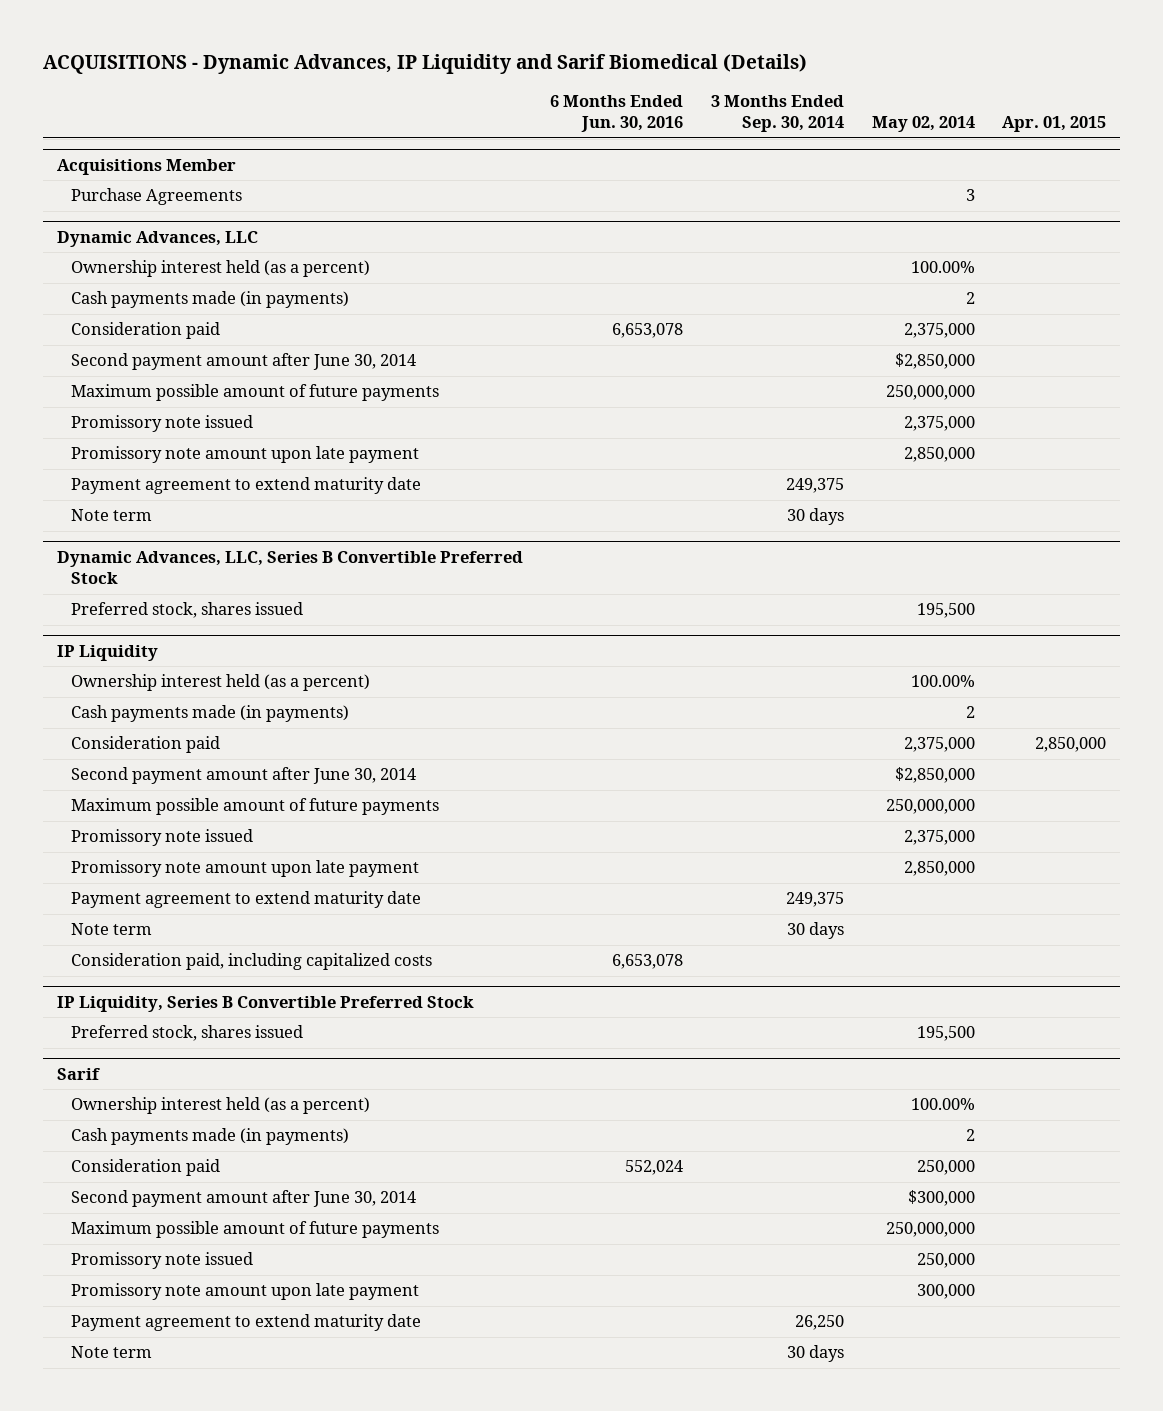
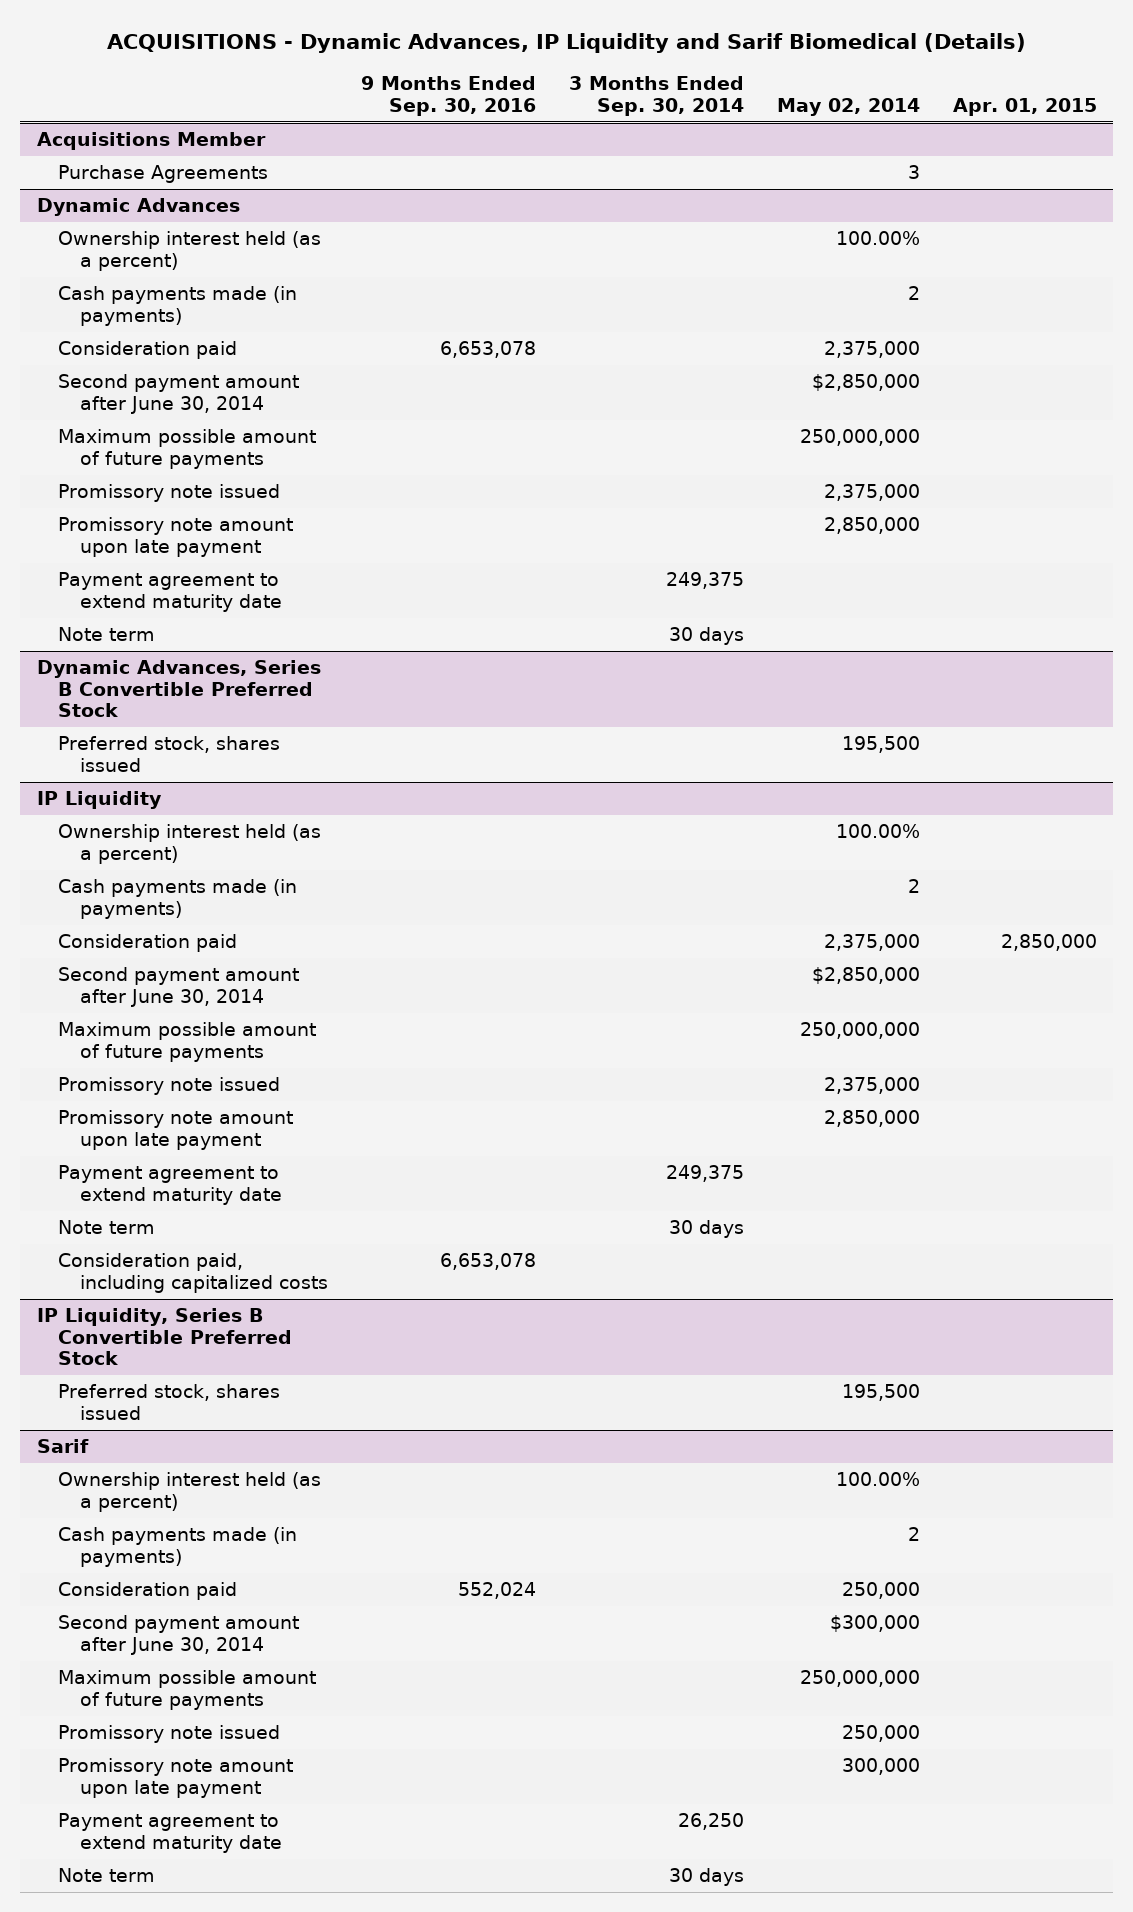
[550,94,684,133] 6 Months Ended Jun. 30, 2016 -> none
none -> [360,76,536,116] 9 Months Ended Sep. 30, 2016
[56,230,258,247] Dynamic Advances, LLC -> [36,198,240,217] Dynamic Advances
[56,550,523,585] Dynamic Advances, LLC, Series B Convertible Preferred Stock -> [36,660,321,718] Dynamic Advances, Series B Convertible Preferred Stock

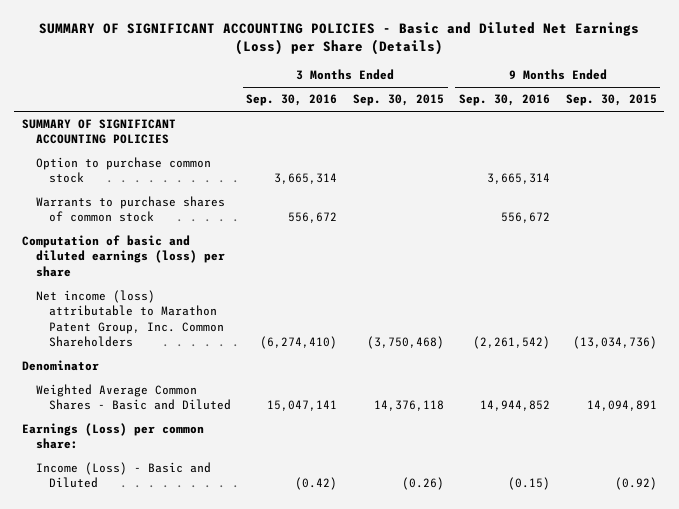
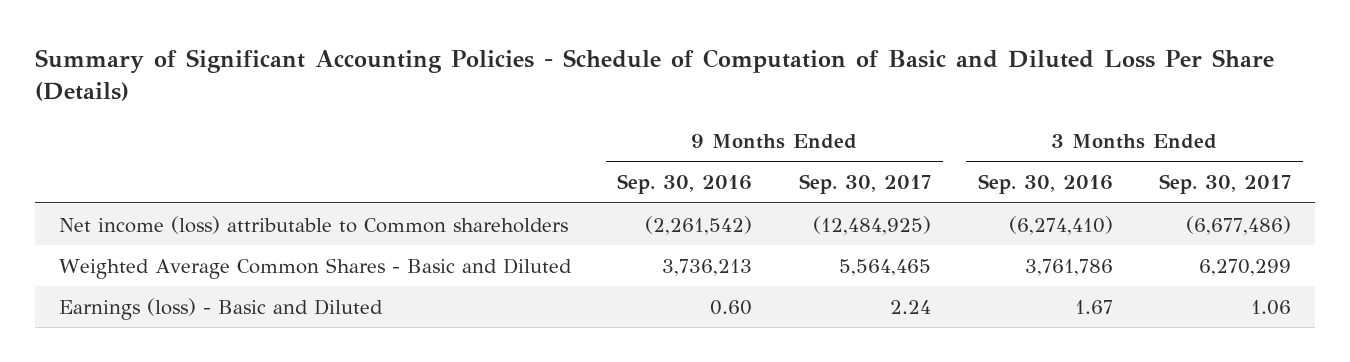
[39,21,640,56] SUMMARY OF SIGNIFICANT ACCOUNTING POLICIES - Basic and Diluted Net Earnings (Loss) per Share (Details) -> [35,49,1275,102] Summary of Significant Accounting Policies - Schedule of Computation of Basic and Diluted Loss Per Share (Details)
[352,94,444,107] Sep. 30, 2015 -> none
[565,94,657,107] Sep. 30, 2015 -> none
none -> [798,174,931,195] Sep. 30, 2017
none -> [1159,174,1292,195] Sep. 30, 2017
[22,119,177,145] SUMMARY OF SIGNIFICANT ACCOUNTING POLICIES -> none
[35,157,211,184] Option to purchase common stock -> none
[35,196,225,223] Warrants to purchase shares of common stock -> none
[22,235,225,277] Computation of basic and diluted earnings (loss) per share -> none
[22,360,100,372] Denominator -> none
[22,423,205,450] Earnings (Loss) per common share: -> none
[35,290,225,347] Net income (loss) attributable to Marathon Patent Group, Inc. Common Shareholders -> [58,215,568,234] Net income (loss) attributable to Common shareholders
[267,400,338,412] 15,047,141 -> [1024,258,1113,276] 3,761,786
[480,400,551,412] 14,944,852 -> [662,258,753,276] 3,736,213
[35,462,211,489] Income (Loss) - Basic and Diluted -> [58,297,383,320] Earnings (loss) - Basic and Diluted
[295,477,338,491] (0.42) -> [1074,299,1113,314] 1.67
[508,477,551,491] (0.15) -> [710,299,753,315] 0.60

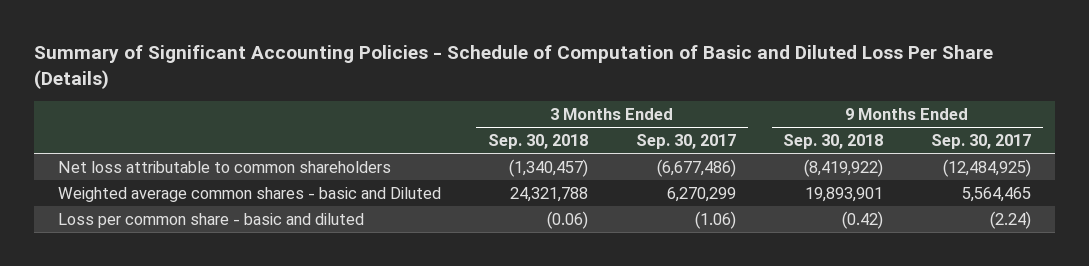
[617,174,753,195] Sep. 30, 2016 -> none
[977,174,1113,195] Sep. 30, 2016 -> none
none -> [488,134,589,150] Sep. 30, 2018
none -> [783,134,884,150] Sep. 30, 2018
[58,215,568,234] Net income (loss) attributable to Common shareholders -> [57,160,391,173] Net loss attributable to common shareholders
[58,257,572,279] Weighted Average Common Shares - Basic and Diluted -> [57,186,441,202] Weighted average common shares - basic and Diluted
[58,297,383,320] Earnings (loss) - Basic and Diluted -> [57,212,364,228] Loss per common share - basic and diluted
[889,299,931,314] 2.24 -> [990,210,1032,229] (2.24)
[1251,299,1292,315] 1.06 -> [694,210,736,229] (1.06)

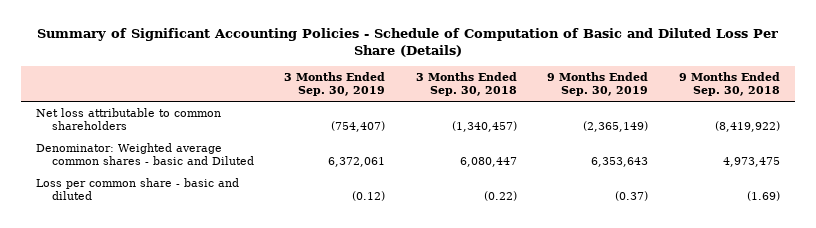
[635,134,736,150] Sep. 30, 2017 -> none
[931,134,1032,150] Sep. 30, 2017 -> none
none -> [284,72,386,97] 3 Months Ended Sep. 30, 2019
none -> [547,72,649,97] 9 Months Ended Sep. 30, 2019
[57,186,441,202] Weighted average common shares - basic and Diluted -> [36,142,254,166] Denominator: Weighted average common shares - basic and Diluted
[510,186,589,202] 24,321,788 -> [459,157,517,168] 6,080,447
[805,186,884,202] 19,893,901 -> [722,157,780,168] 4,973,475
[547,210,589,229] (0.06) -> [483,191,517,202] (0.22)
[842,210,884,229] (0.42) -> [746,191,780,202] (1.69)

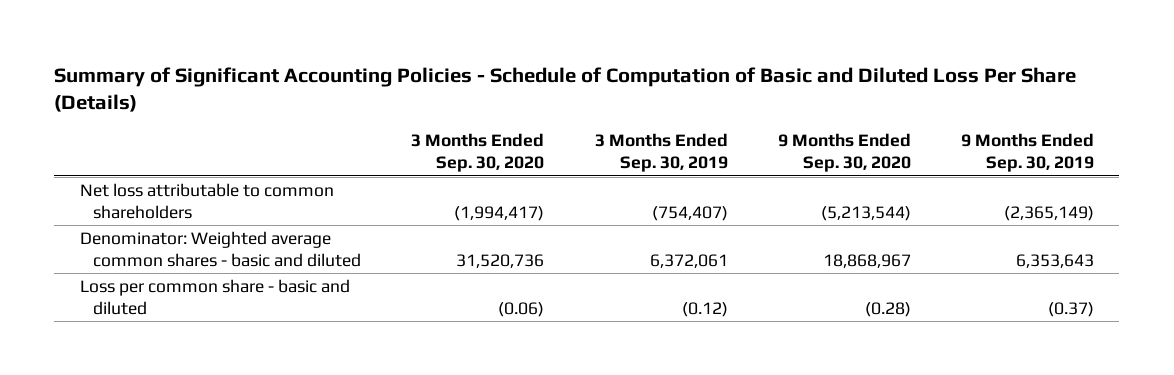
[415,72,517,97] 3 Months Ended Sep. 30, 2018 -> none
[678,72,780,97] 9 Months Ended Sep. 30, 2018 -> none
none -> [411,133,545,172] 3 Months Ended Sep. 30, 2020
none -> [777,133,911,172] 9 Months Ended Sep. 30, 2020
[36,142,254,166] Denominator: Weighted average common shares - basic and Diluted -> [79,231,362,267] Denominator: Weighted average common shares - basic and diluted

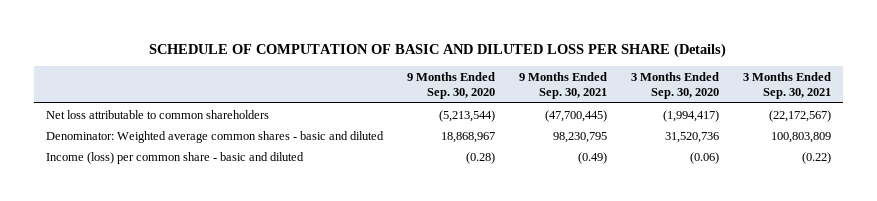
[54,66,1077,113] Summary of Significant Accounting Policies - Schedule of Computation of Basic and Diluted Loss Per Share (Details) -> [149,42,727,58] SCHEDULE OF COMPUTATION OF BASIC AND DILUTED LOSS PER SHARE (Details)
[594,133,728,172] 3 Months Ended Sep. 30, 2019 -> none
[961,133,1095,172] 9 Months Ended Sep. 30, 2019 -> none
none -> [518,72,607,100] 9 Months Ended Sep. 30, 2021
none -> [742,72,831,100] 3 Months Ended Sep. 30, 2021
[79,279,350,315] Loss per common share - basic and diluted -> [45,151,304,164] Income (loss) per common share - basic and diluted

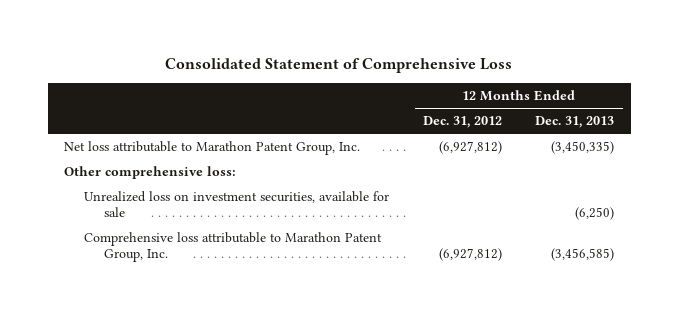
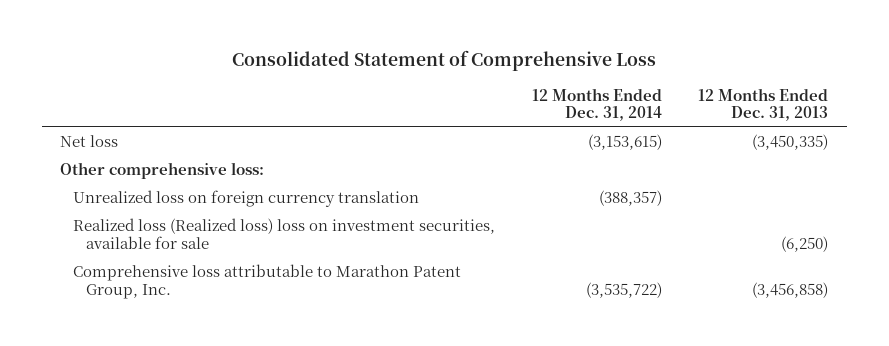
[422,116,502,129] Dec. 31, 2012 -> none
none -> [531,87,662,122] 12 Months Ended Dec. 31, 2014
[64,141,361,156] Net loss attributable to Marathon Patent Group, Inc. -> [60,135,119,148] Net loss
none -> [73,190,420,208] Unrealized loss on foreign currency translation
[84,191,390,218] Unrealized loss on investment securities, available for sale -> [73,218,496,250] Realized loss (Realized loss) loss on investment securities, available for sale
[551,248,615,262] (3,456,585) -> [752,282,829,299] (3,456,858)

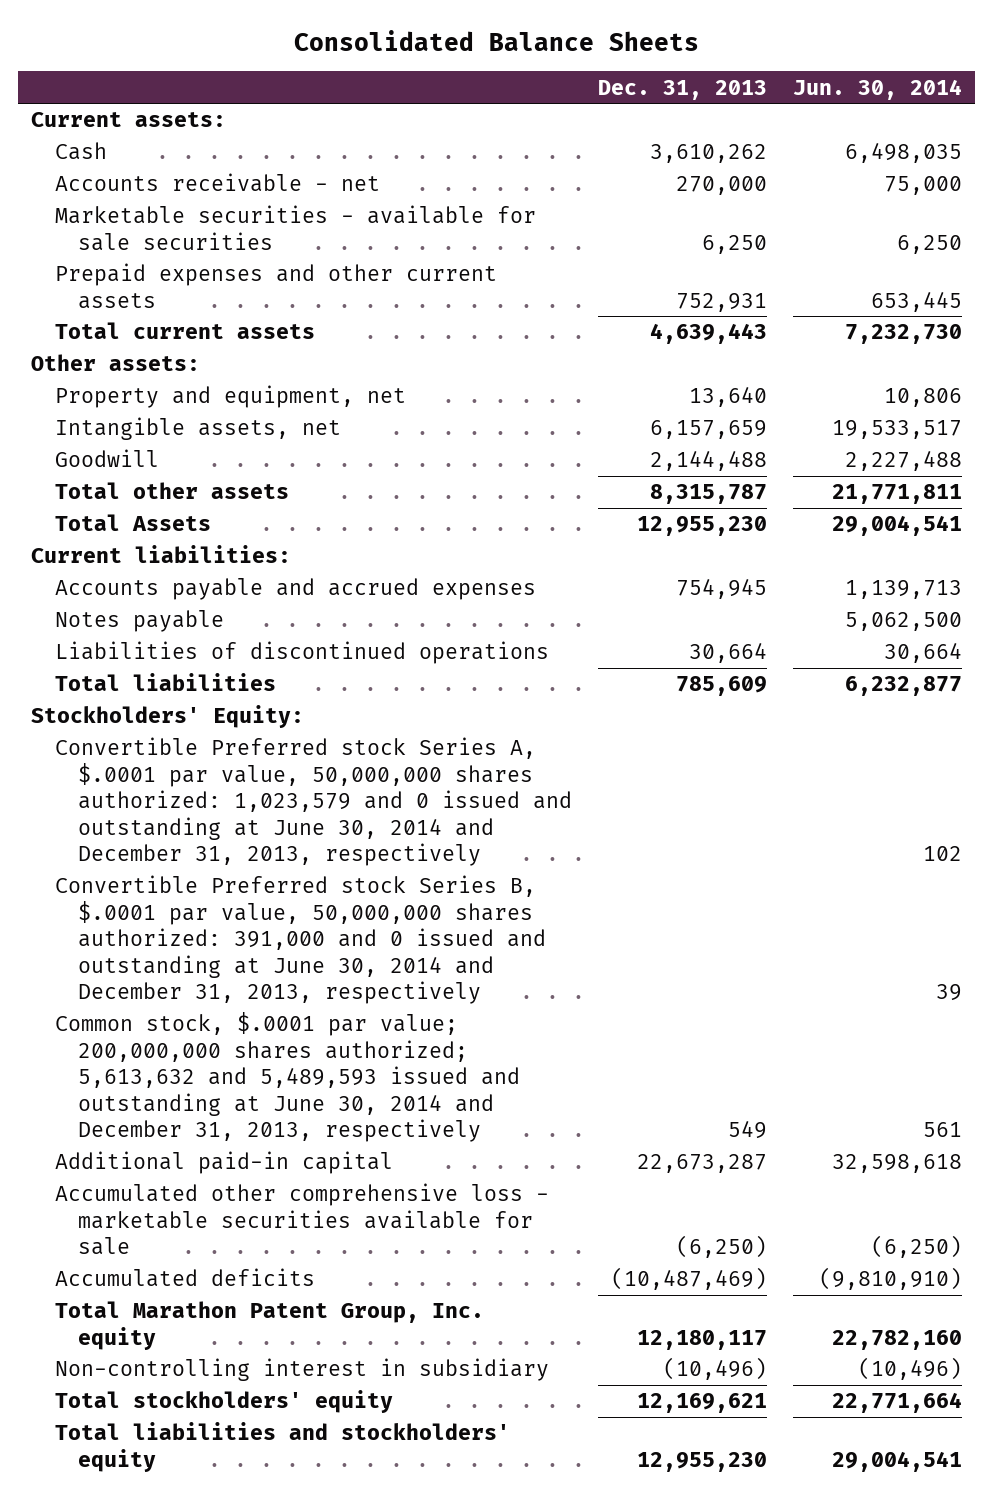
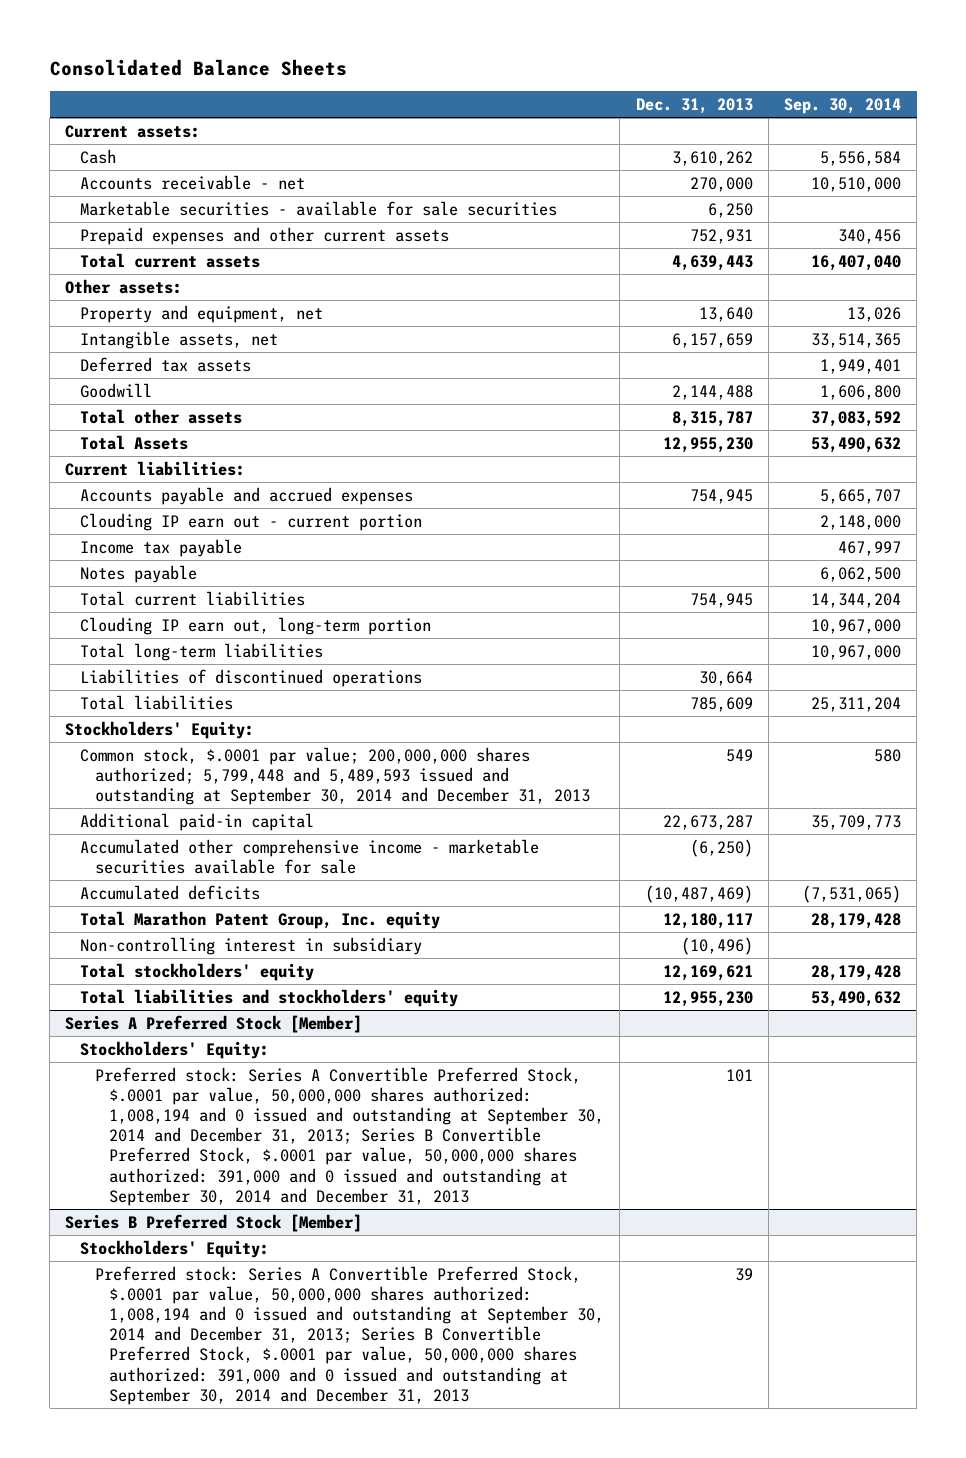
[793,78,963,100] Jun. 30, 2014 -> none
none -> [784,97,902,114] Sep. 30, 2014
none -> [79,356,251,372] Deferred tax assets
none -> [79,512,422,531] Clouding IP earn out - current portion
none -> [79,538,242,557] Income tax payable
none -> [79,590,305,606] Total current liabilities
none -> [79,616,431,635] Clouding IP earn out, long-term portion
none -> [79,642,323,661] Total long-term liabilities
[54,737,573,866] Convertible Preferred stock Series A, $.0001 par value, 50,000,000 shares authorized: 1,023,579 and 0 issued and outstanding at June 30, 2014 and December 31, 2013, respectively -> none
[54,875,547,1004] Convertible Preferred stock Series B, $.0001 par value, 50,000,000 shares authorized: 391,000 and 0 issued and outstanding at June 30, 2014 and December 31, 2013, respectively -> none
[54,1012,521,1142] Common stock, $.0001 par value; 200,000,000 shares authorized; 5,613,632 and 5,489,593 issued and outstanding at June 30, 2014 and December 31, 2013, respectively -> [79,746,590,806] Common stock, $.0001 par value; 200,000,000 shares authorized; 5,799,448 and 5,489,593 issued and outstanding at September 30, 2014 and December 31, 2013
[54,1183,549,1256] Accumulated other comprehensive loss - marketable securities available for sale -> [79,838,539,874] Accumulated other comprehensive income - marketable securities available for sale
none -> [65,1014,363,1033] Series A Preferred Stock [Member]
none -> [79,1040,269,1059] Stockholders' Equity:
none -> [94,1066,605,1206] Preferred stock: Series A Convertible Preferred Stock, $.0001 par value, 50,000,000 shares authorized: 1,008,194 and 0 issued and outstanding at September 30, 2014 and December 31, 2013; Series B Convertible Preferred Stock, $.0001 par value, 50,000,000 shares authorized: 391,000 and 0 issued and outstanding at September 30, 2014 and December 31, 2013
none -> [65,1213,363,1232] Series B Preferred Stock [Member]
none -> [79,1239,269,1258] Stockholders' Equity:
none -> [94,1265,605,1405] Preferred stock: Series A Convertible Preferred Stock, $.0001 par value, 50,000,000 shares authorized: 1,008,194 and 0 issued and outstanding at September 30, 2014 and December 31, 2013; Series B Convertible Preferred Stock, $.0001 par value, 50,000,000 shares authorized: 391,000 and 0 issued and outstanding at September 30, 2014 and December 31, 2013

